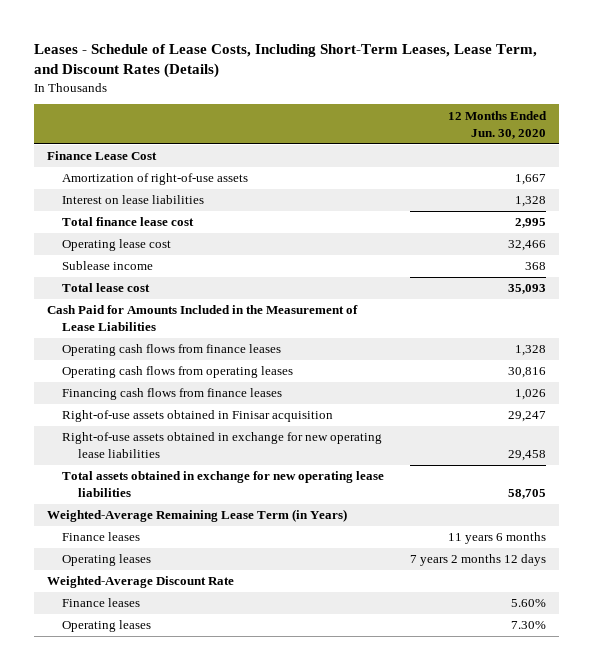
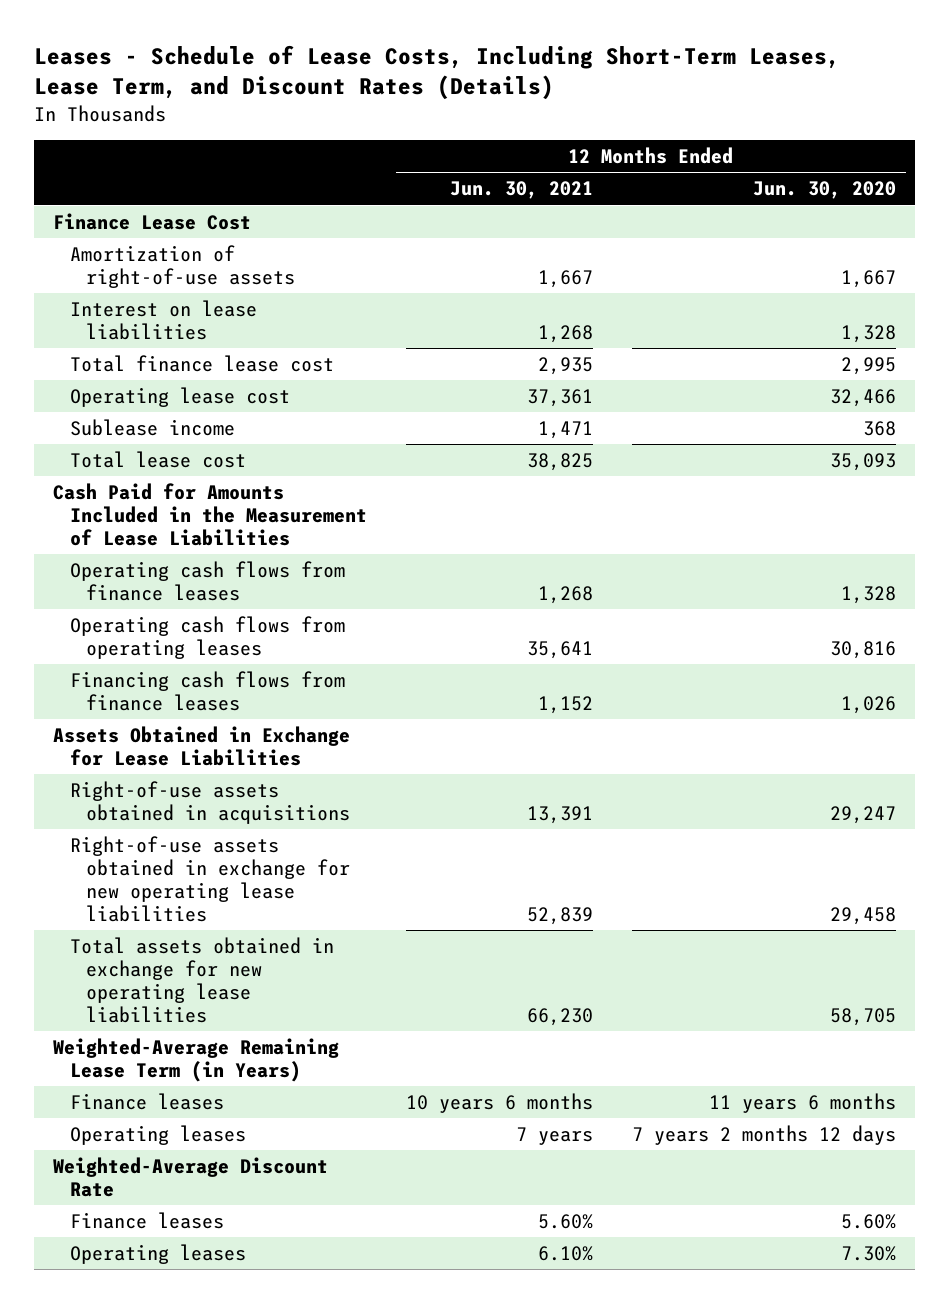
none -> [449,181,593,200] Jun. 30, 2021
none -> [53,725,351,766] Assets Obtained in Exchange for Lease Liabilities
[62,410,334,423] Right-of-use assets obtained in Finisar acquisition -> [69,780,351,824] Right-of-use assets obtained in acquisitions

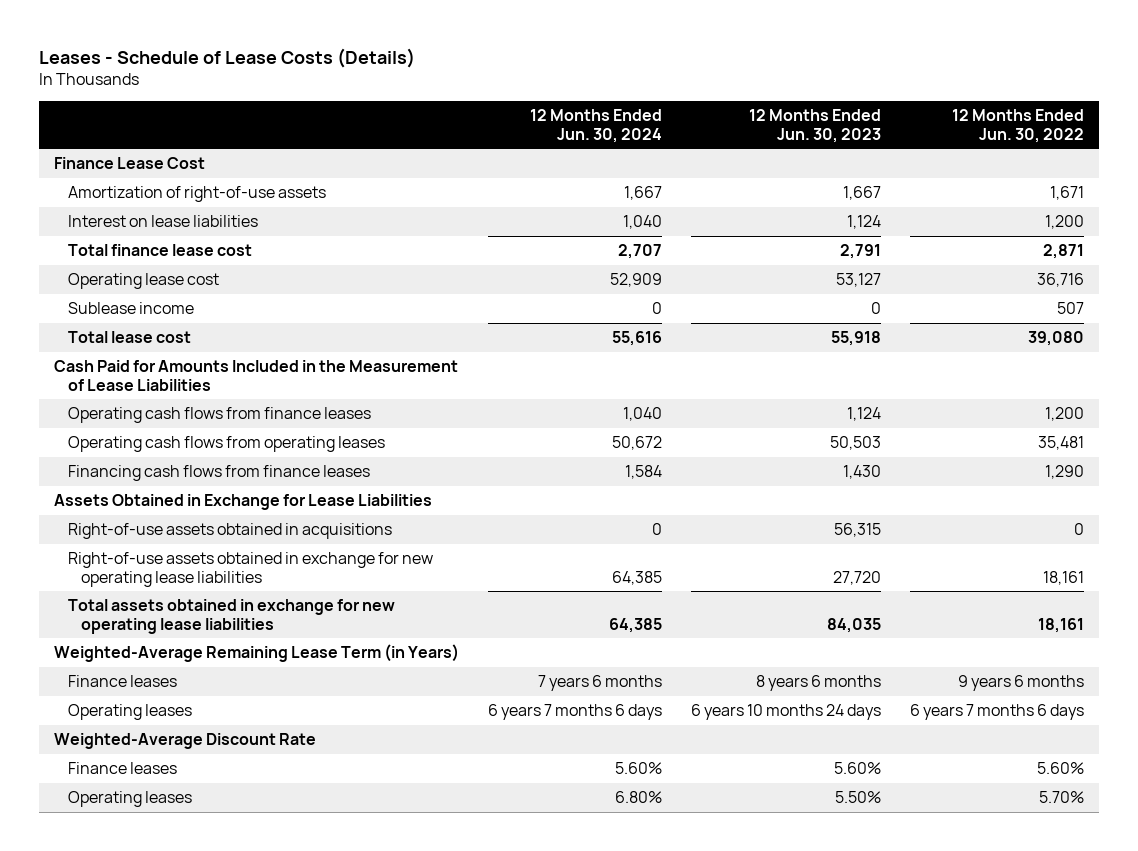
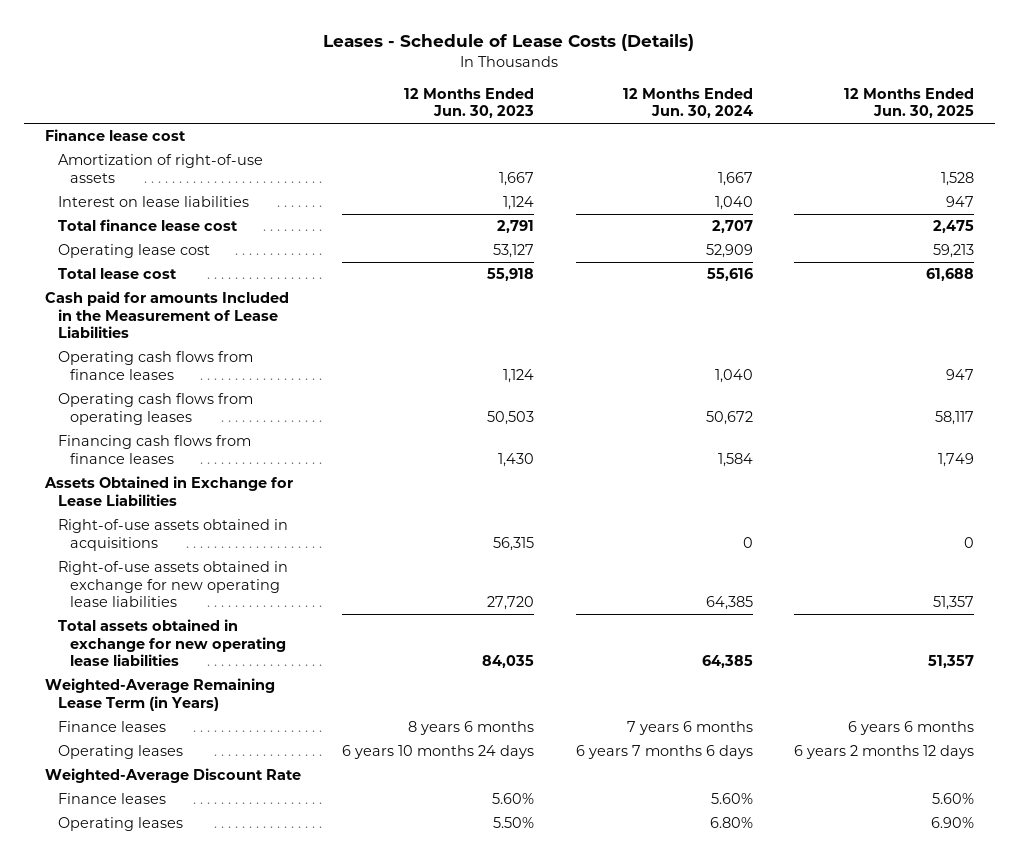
[952,109,1085,143] 12 Months Ended Jun. 30, 2022 -> none
none -> [843,87,974,118] 12 Months Ended Jun. 30, 2025
[53,157,205,170] Finance Lease Cost -> [44,129,186,142] Finance lease cost
[67,302,194,315] Sublease income -> none
[53,360,458,391] Cash Paid for Amounts Included in the Measurement of Lease Liabilities -> [44,291,289,339] Cash paid for amounts Included in the Measurement of Lease Liabilities

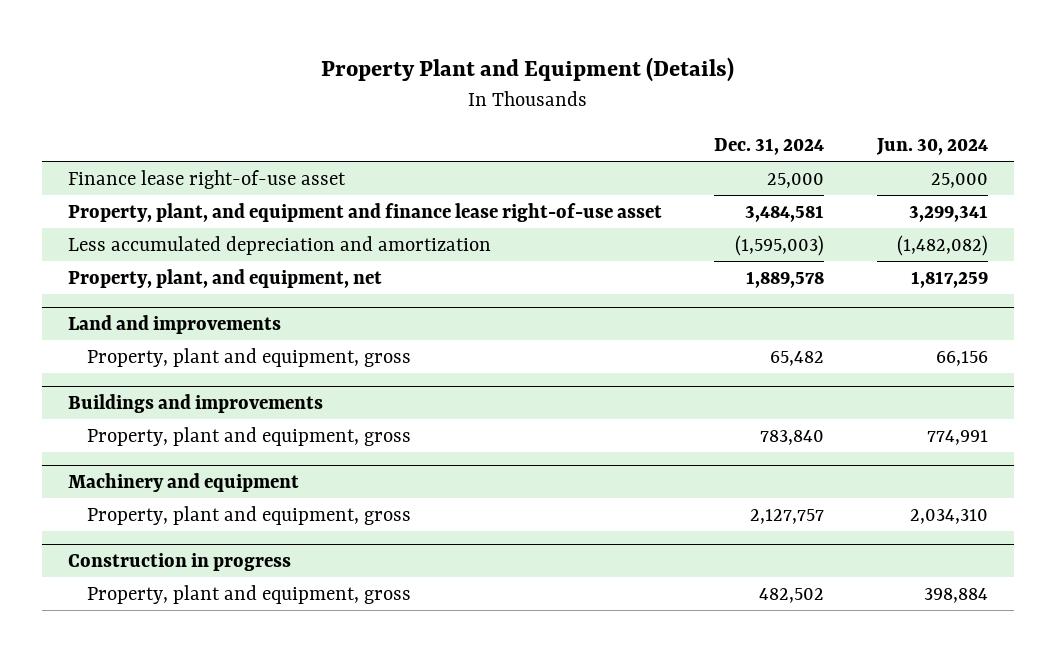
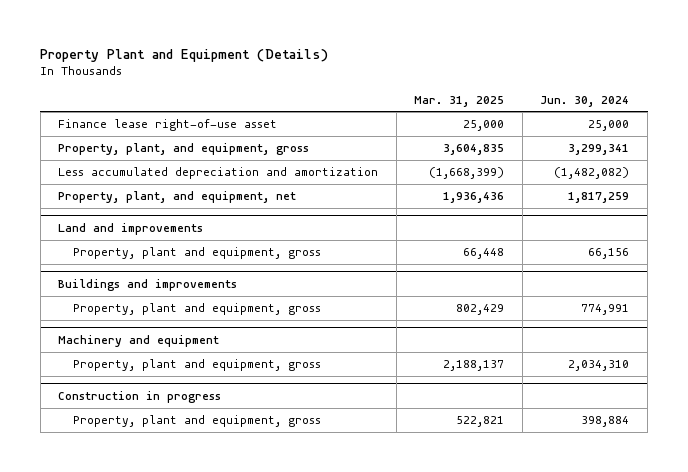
[714,137,825,155] Dec. 31, 2024 -> none
none -> [414,95,505,107] Mar. 31, 2025
[67,202,662,222] Property, plant, and equipment and finance lease right-of-use asset -> [58,143,310,156] Property, plant, and equipment, gross

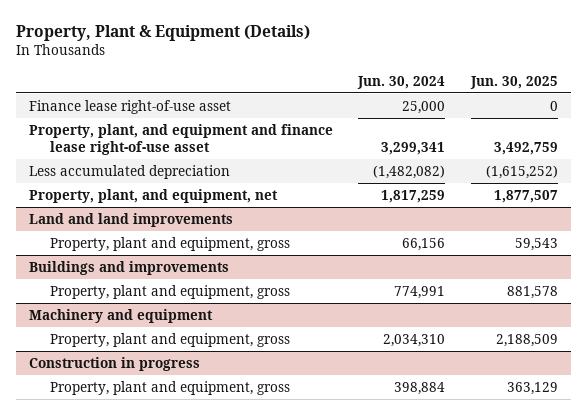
[40,48,329,62] Property Plant and Equipment (Details) -> [16,25,311,42] Property, Plant & Equipment (Details)
[414,95,505,107] Mar. 31, 2025 -> none
none -> [469,75,558,89] Jun. 30, 2025
[58,143,310,156] Property, plant, and equipment, gross -> [28,123,333,155] Property, plant, and equipment and finance lease right-of-use asset
[58,167,379,180] Less accumulated depreciation and amortization -> [28,164,230,179] Less accumulated depreciation
[58,223,204,236] Land and improvements -> [28,212,233,227] Land and land improvements

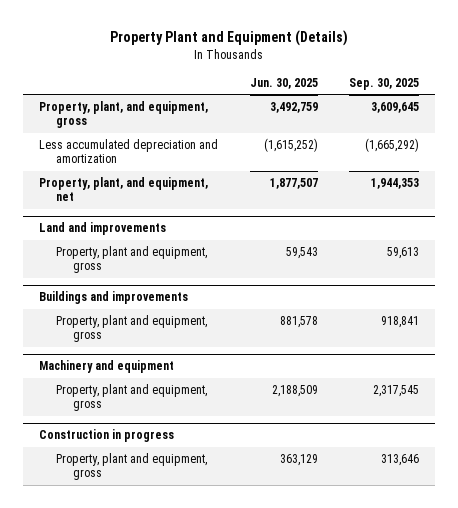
[16,25,311,42] Property, Plant & Equipment (Details) -> [110,30,349,47] Property Plant and Equipment (Details)
[357,75,446,89] Jun. 30, 2024 -> none
none -> [348,77,419,90] Sep. 30, 2025
[28,99,231,114] Finance lease right-of-use asset -> none
[28,123,333,155] Property, plant, and equipment and finance lease right-of-use asset -> [39,101,209,129] Property, plant, and equipment, gross
[28,164,230,179] Less accumulated depreciation -> [39,139,219,164] Less accumulated depreciation and amortization
[28,212,233,227] Land and land improvements -> [39,222,167,236] Land and improvements

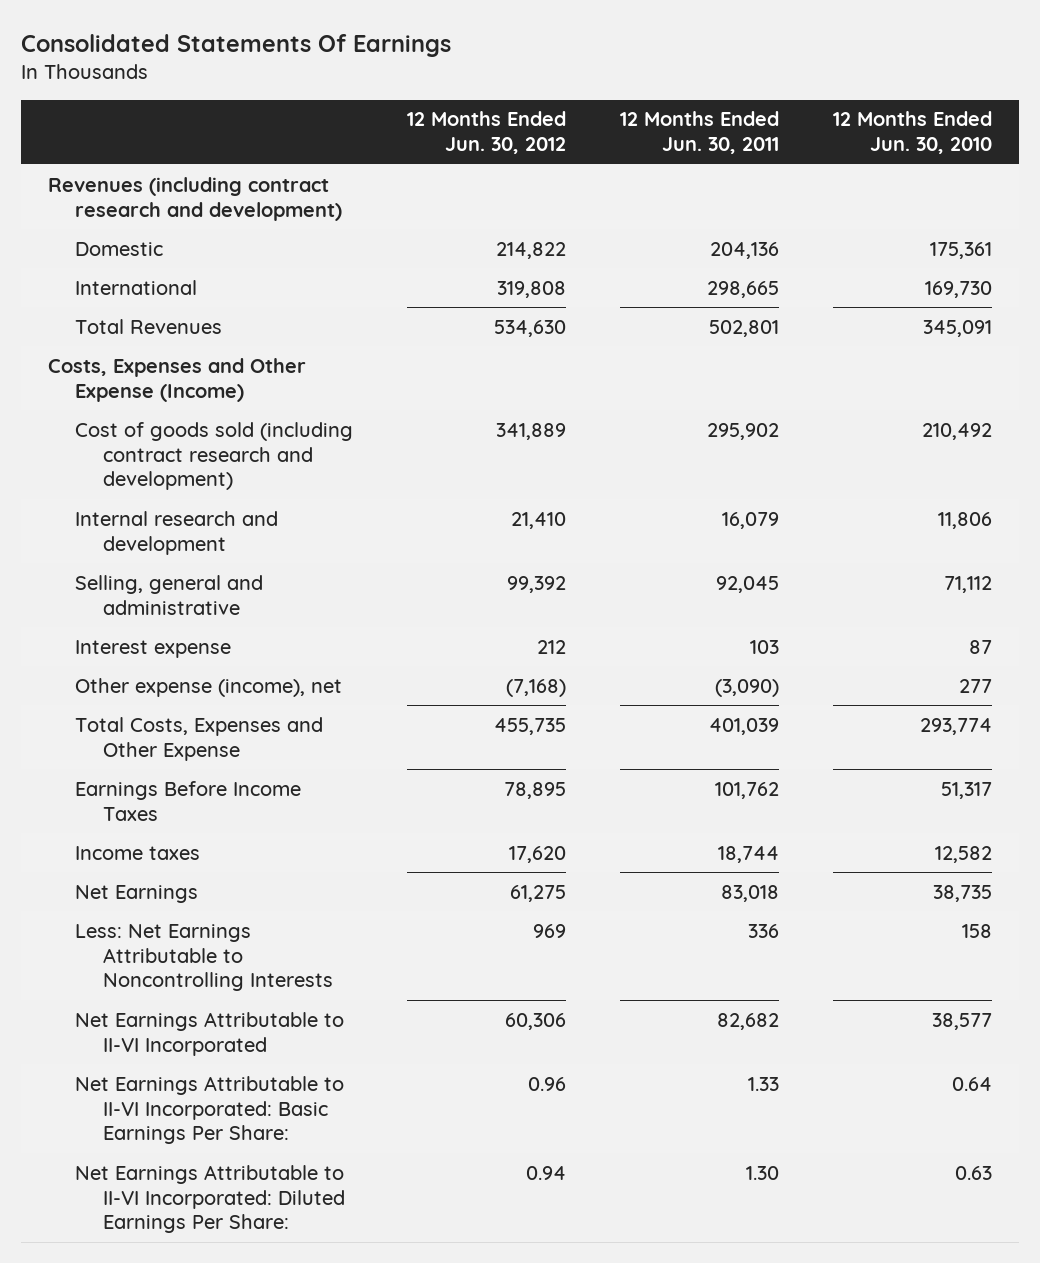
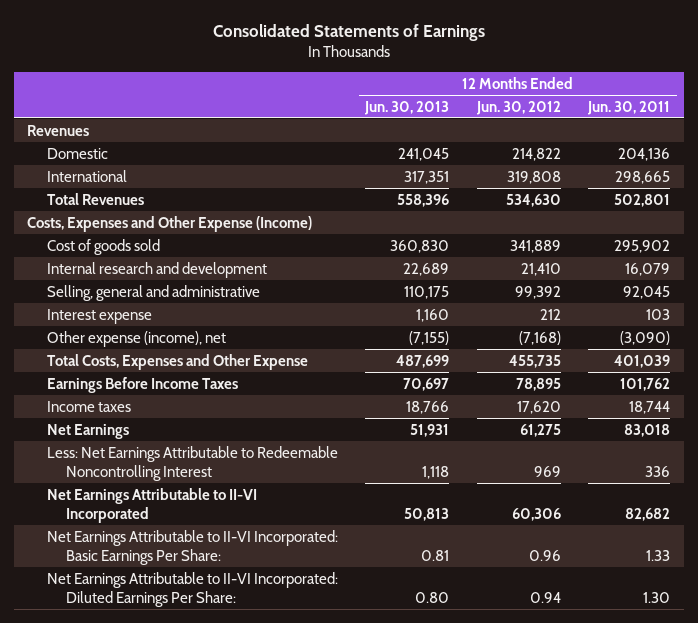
[20,34,451,58] Consolidated Statements Of Earnings -> [212,23,485,41] Consolidated Statements of Earnings
[833,111,993,155] 12 Months Ended Jun. 30, 2010 -> none
none -> [364,100,450,115] Jun. 30, 2013
[47,176,343,221] Revenues (including contract research and development) -> [27,124,90,136] Revenues
[75,421,354,491] Cost of goods sold (including contract research and development) -> [46,238,160,255] Cost of goods sold
[75,923,334,992] Less: Net Earnings Attributable to Noncontrolling Interests -> [46,445,338,481] Less: Net Earnings Attributable to Redeemable Noncontrolling Interest

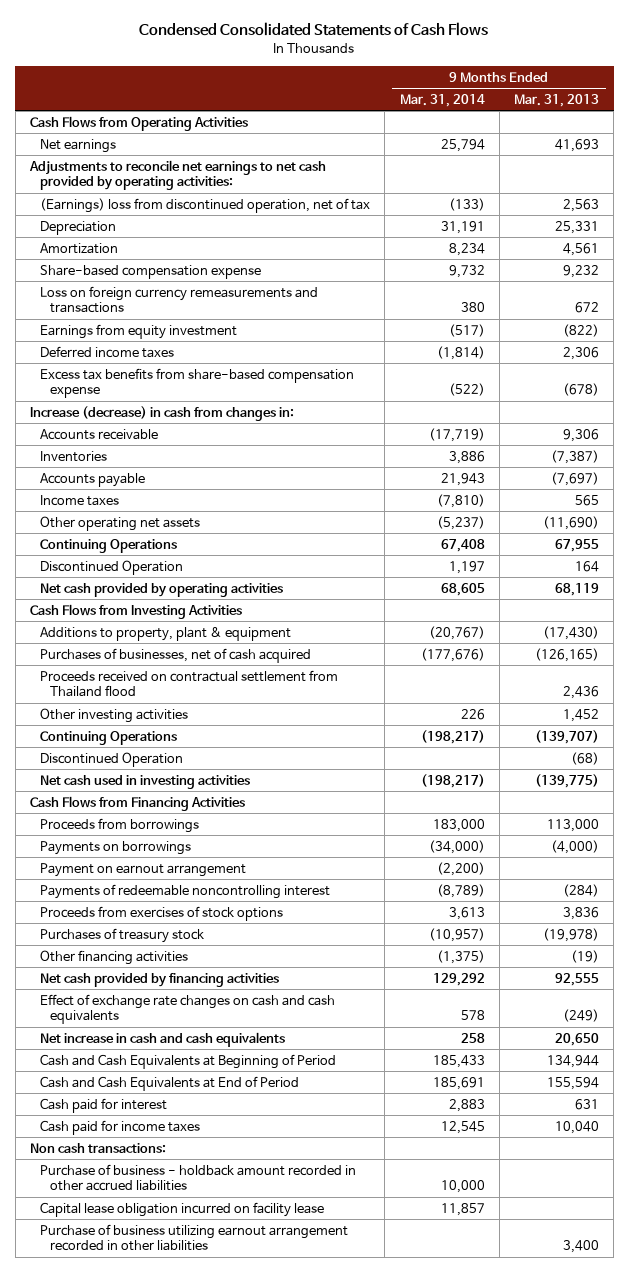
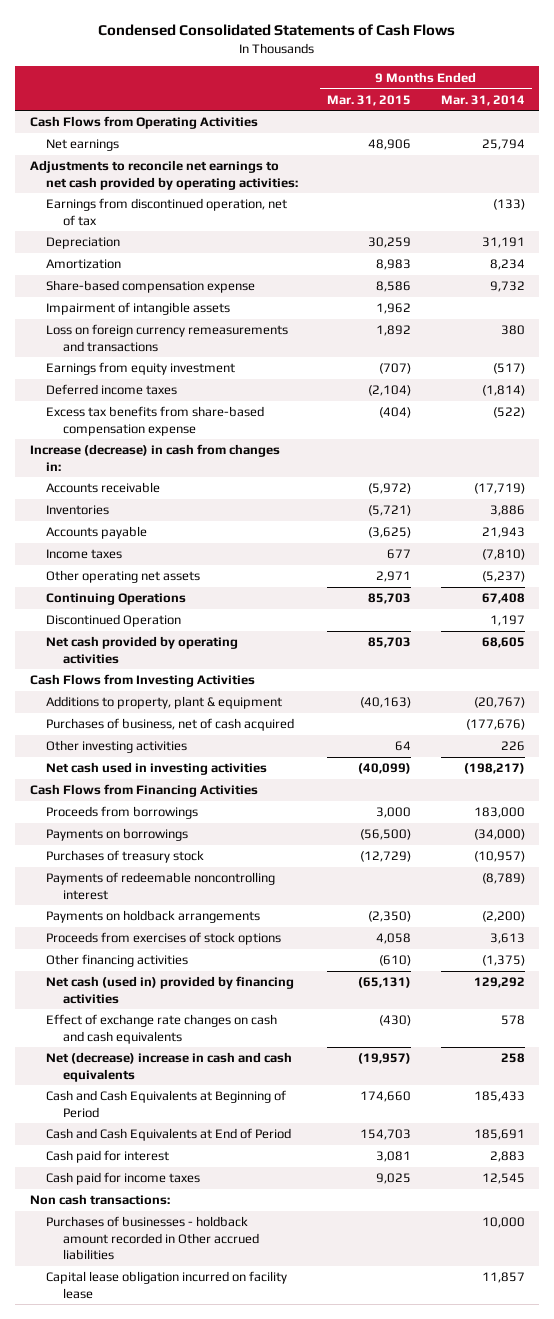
[513,93,599,107] Mar. 31, 2013 -> none
none -> [327,94,412,106] Mar. 31, 2015
[40,197,371,213] (Earnings) loss from discontinued operation, net of tax -> [46,198,288,226] Earnings from discontinued operation, net of tax
none -> [46,302,231,316] Impairment of intangible assets
[40,669,339,698] Proceeds received on contractual settlement from Thailand flood -> none
[40,647,312,663] Purchases of businesses, net of cash acquired -> [46,718,295,732] Purchases of business, net of cash acquired
[40,730,178,745] Continuing Operations -> none
[40,751,184,767] Discontinued Operation -> none
[40,862,247,877] Payment on earnout arrangement -> none
[40,927,205,943] Purchases of treasury stock -> [46,850,205,864] Purchases of treasury stock
none -> [46,910,261,924] Payments on holdback arrangements
[40,972,280,987] Net cash provided by financing activities -> [46,976,295,1004] Net cash (used in) provided by financing activities
[40,1031,286,1047] Net increase in cash and cash equivalents -> [46,1052,293,1082] Net (decrease) increase in cash and cash equivalents
[40,1163,357,1192] Purchase of business - holdback amount recorded in other accrued liabilities -> [46,1216,260,1260] Purchases of businesses - holdback amount recorded in Other accrued liabilities
[40,1223,349,1252] Purchase of business utilizing earnout arrangement recorded in other liabilities -> none

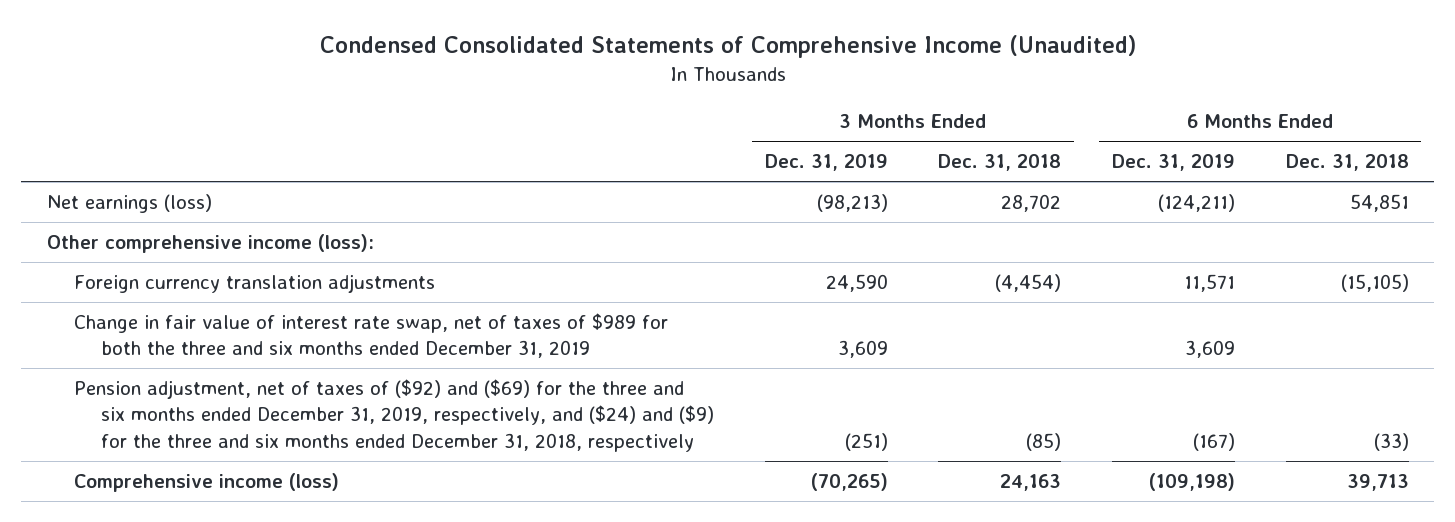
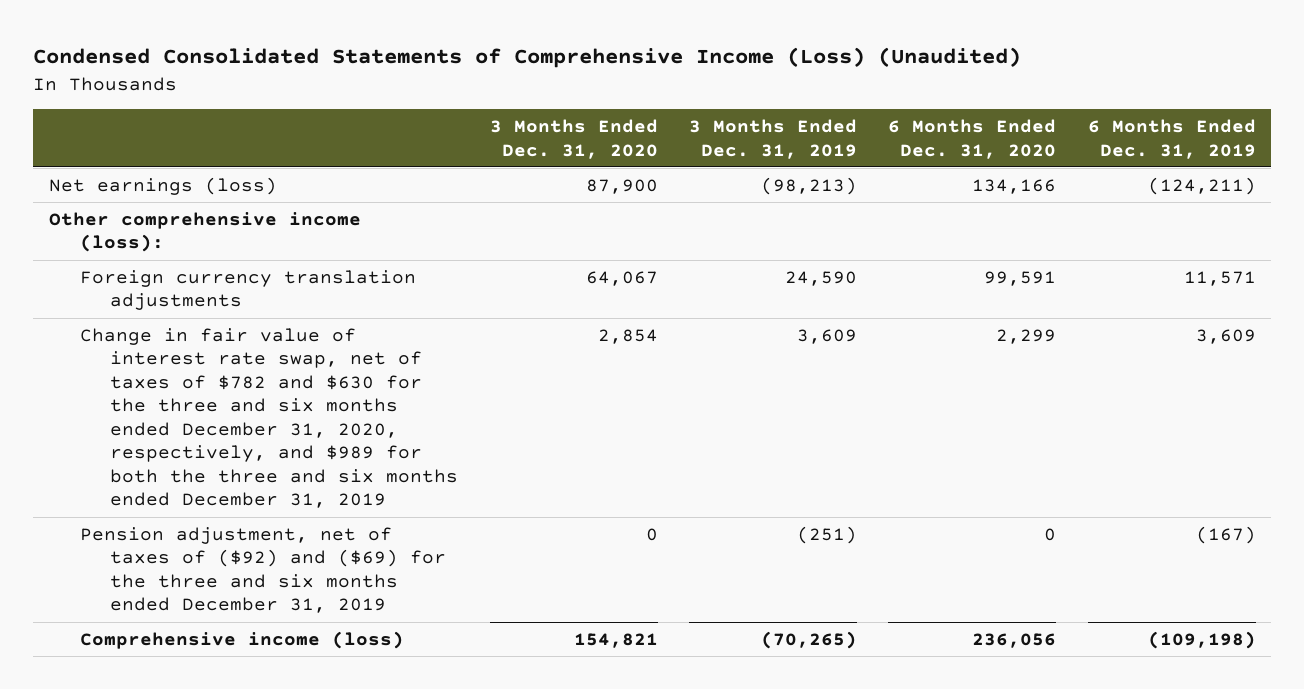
[319,35,1136,59] Condensed Consolidated Statements of Comprehensive Income (Unaudited) -> [33,47,1022,69] Condensed Consolidated Statements of Comprehensive Income (Loss) (Unaudited)
[938,154,1062,172] Dec. 31, 2018 -> none
[1285,154,1409,172] Dec. 31, 2018 -> none
none -> [489,119,658,159] 3 Months Ended Dec. 31, 2020
none -> [888,119,1057,159] 6 Months Ended Dec. 31, 2020
[73,312,668,359] Change in fair value of interest rate swap, net of taxes of $989 for both the three and six months ended December 31, 2019 -> [79,327,459,509] Change in fair value of interest rate swap, net of taxes of $782 and $630 for the three and six months ended December 31, 2020, respectively, and $989 for both the three and six months ended December 31, 2019
[73,378,715,452] Pension adjustment, net of taxes of ($92) and ($69) for the three and six months ended December 31, 2019, respectively, and ($24) and ($9) for the three and six months ended December 31, 2018, respectively -> [79,526,447,614] Pension adjustment, net of taxes of ($92) and ($69) for the three and six months ended December 31, 2019

